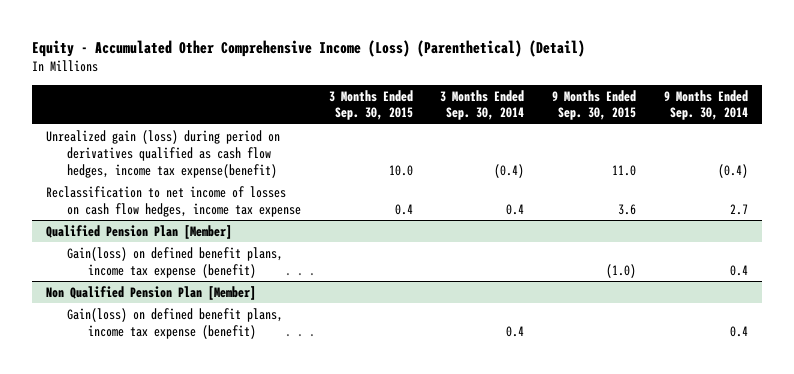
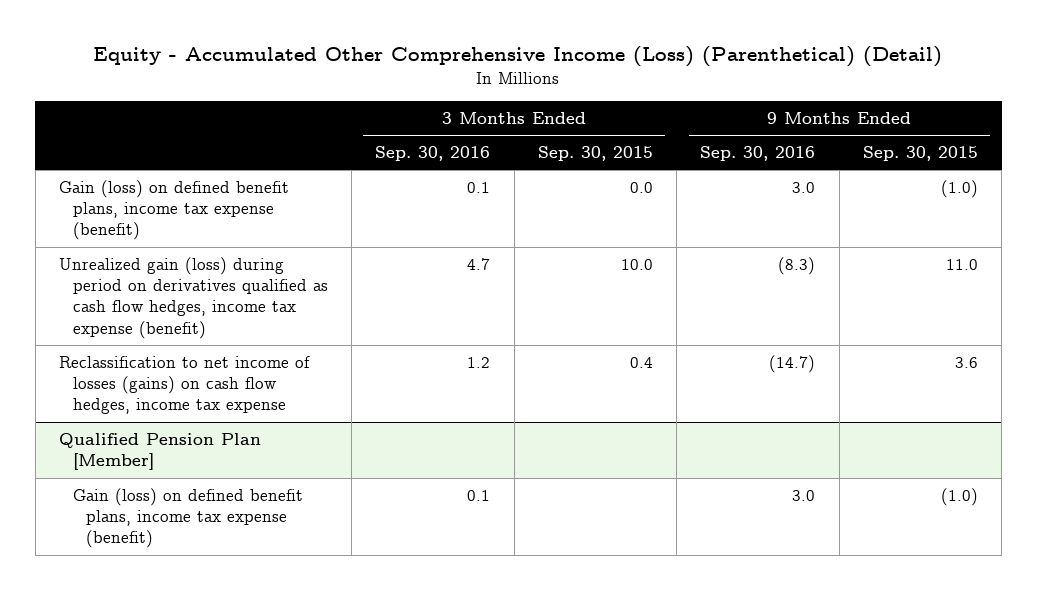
[440,89,525,121] 3 Months Ended Sep. 30, 2014 -> none
[664,89,749,121] 9 Months Ended Sep. 30, 2014 -> none
none -> [375,146,491,162] Sep. 30, 2016
none -> [700,146,816,162] Sep. 30, 2016
none -> [58,179,289,241] Gain (loss) on defined benefit plans, income tax expense (benefit)
[45,129,280,178] Unrealized gain (loss) during period on derivatives qualified as cash flow hedges, income tax expense(benefit) -> [58,256,328,339] Unrealized gain (loss) during period on derivatives qualified as cash flow hedges, income tax expense (benefit)
[45,185,301,217] Reclassification to net income of losses on cash flow hedges, income tax expense -> [58,355,310,415] Reclassification to net income of losses (gains) on cash flow hedges, income tax expense
[45,285,256,300] Non Qualified Pension Plan [Member] -> none
[66,307,283,339] Gain(loss) on defined benefit plans, income tax expense (benefit) -> none
[66,246,283,278] Gain(loss) on defined benefit plans, income tax expense (benefit) -> [72,487,303,549] Gain (loss) on defined benefit plans, income tax expense (benefit)

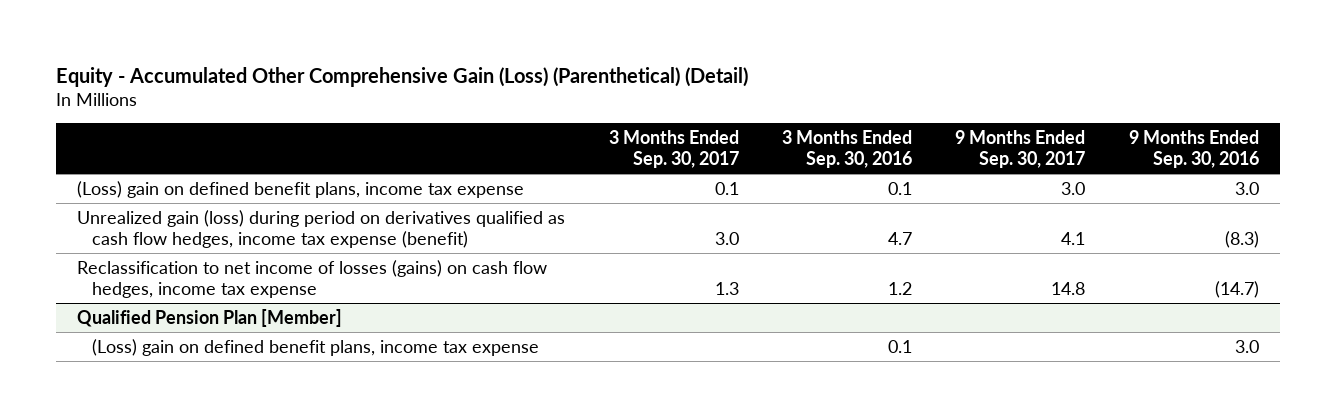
[93,46,943,68] Equity - Accumulated Other Comprehensive Income (Loss) (Parenthetical) (Detail) -> [55,66,748,87] Equity - Accumulated Other Comprehensive Gain (Loss) (Parenthetical) (Detail)
[537,146,653,162] Sep. 30, 2015 -> none
[863,146,979,162] Sep. 30, 2015 -> none
none -> [608,130,739,169] 3 Months Ended Sep. 30, 2017
none -> [955,130,1086,169] 9 Months Ended Sep. 30, 2017
[58,179,289,241] Gain (loss) on defined benefit plans, income tax expense (benefit) -> [77,180,525,198] (Loss) gain on defined benefit plans, income tax expense
[72,487,303,549] Gain (loss) on defined benefit plans, income tax expense (benefit) -> [92,338,540,356] (Loss) gain on defined benefit plans, income tax expense

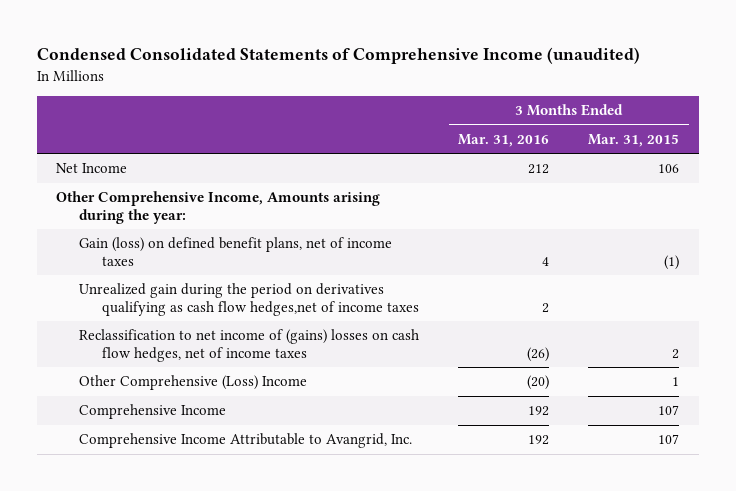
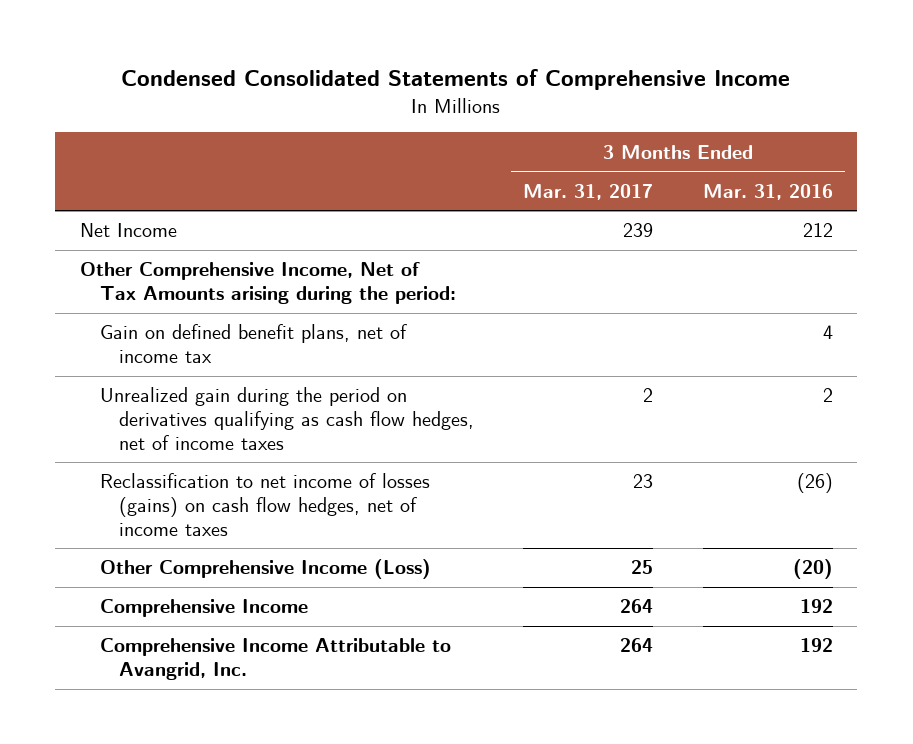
[36,47,640,65] Condensed Consolidated Statements of Comprehensive Income (unaudited) -> [121,68,791,90] Condensed Consolidated Statements of Comprehensive Income
[588,133,680,147] Mar. 31, 2015 -> none
none -> [523,183,654,200] Mar. 31, 2017
[56,191,381,224] Other Comprehensive Income, Amounts arising during the year: -> [79,262,456,304] Other Comprehensive Income, Net of Tax Amounts arising during the period:
[79,237,393,266] Gain (loss) on defined benefit plans, net of income taxes -> [99,324,407,363] Gain on defined benefit plans, net of income tax
[79,283,420,316] Unrealized gain during the period on derivatives qualifying as cash flow hedges,net of income taxes -> [99,387,475,450] Unrealized gain during the period on derivatives qualifying as cash flow hedges, net of income taxes
[79,329,420,362] Reclassification to net income of (gains) losses on cash flow hedges, net of income taxes -> [99,473,430,536] Reclassification to net income of losses (gains) on cash flow hedges, net of income taxes
[79,375,308,391] Other Comprehensive (Loss) Income -> [99,559,431,580] Other Comprehensive Income (Loss)

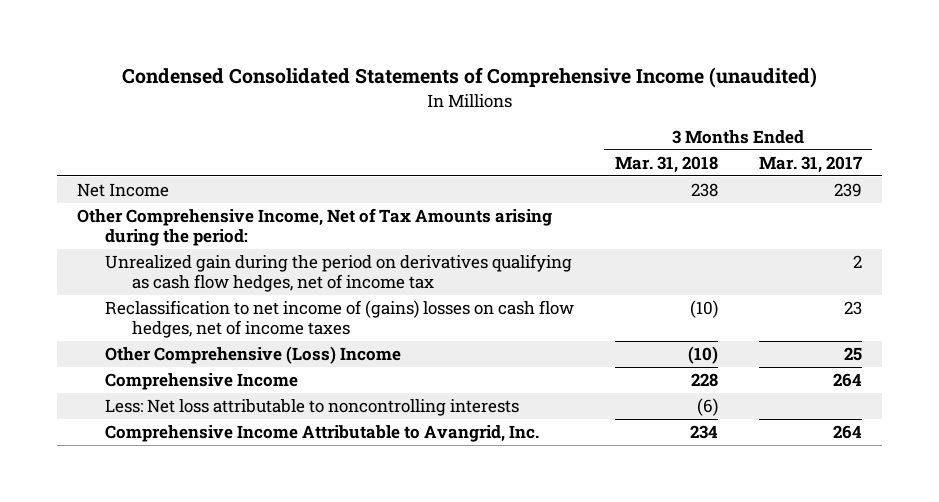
[121,68,791,90] Condensed Consolidated Statements of Comprehensive Income -> [121,67,817,89] Condensed Consolidated Statements of Comprehensive Income (unaudited)
[702,183,833,200] Mar. 31, 2016 -> none
none -> [614,155,718,173] Mar. 31, 2018
[99,324,407,363] Gain on defined benefit plans, net of income tax -> none
[99,387,475,450] Unrealized gain during the period on derivatives qualifying as cash flow hedges, net of income taxes -> [104,254,572,292] Unrealized gain during the period on derivatives qualifying as cash flow hedges, net of income tax
[99,473,430,536] Reclassification to net income of losses (gains) on cash flow hedges, net of income taxes -> [104,300,574,338] Reclassification to net income of (gains) losses on cash flow hedges, net of income taxes
[99,559,431,580] Other Comprehensive Income (Loss) -> [104,346,401,365] Other Comprehensive (Loss) Income
none -> [104,399,519,417] Less: Net loss attributable to noncontrolling interests

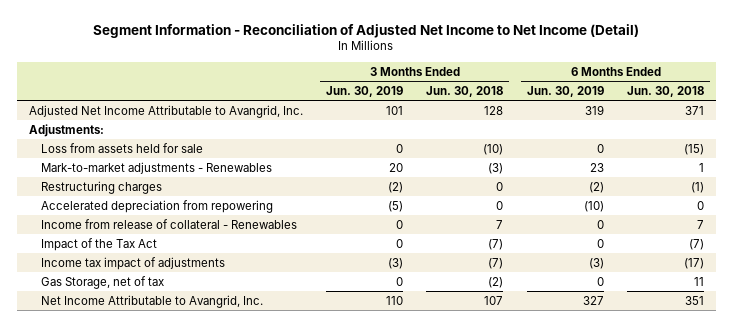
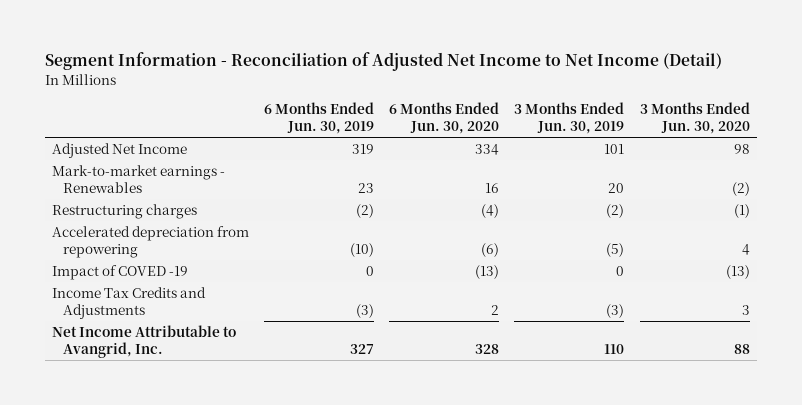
[426,85,504,97] Jun. 30, 2018 -> none
[627,85,705,97] Jun. 30, 2018 -> none
none -> [389,102,500,135] 6 Months Ended Jun. 30, 2020
none -> [639,102,750,135] 3 Months Ended Jun. 30, 2020
[28,123,104,137] Adjustments: -> none
[41,142,204,153] Loss from assets held for sale -> none
[28,104,303,118] Adjusted Net Income Attributable to Avangrid, Inc. -> [52,143,188,159] Adjusted Net Income
[41,161,273,174] Mark-to-market adjustments - Renewables -> [52,165,226,193] Mark-to-market earnings - Renewables
[41,218,298,229] Income from release of collateral - Renewables -> none
[41,237,158,251] Impact of the Tax Act -> none
[41,275,165,289] Gas Storage, net of tax -> none
none -> [52,265,189,281] Impact of COVED -19
[41,256,226,270] Income tax impact of adjustments -> [52,287,207,319] Income Tax Credits and Adjustments

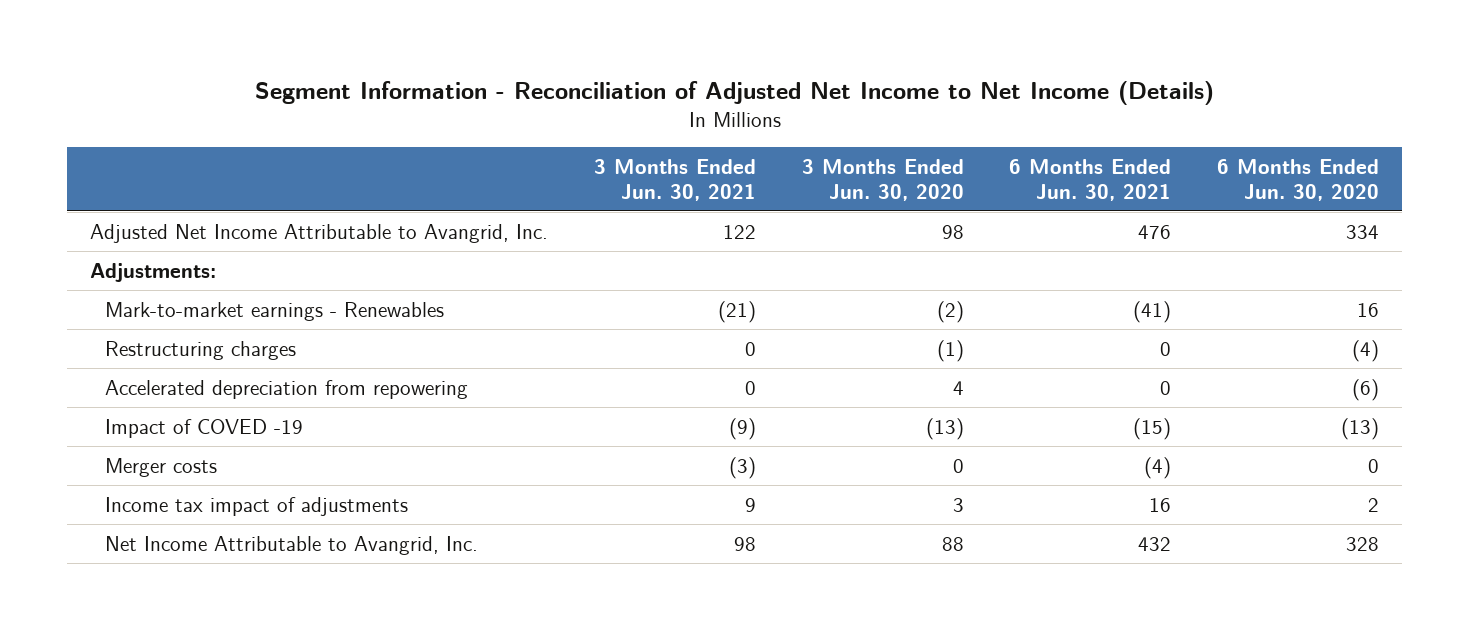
[44,52,722,72] Segment Information - Reconciliation of Adjusted Net Income to Net Income (Detail) -> [254,80,1214,105] Segment Information - Reconciliation of Adjusted Net Income to Net Income (Details)
[264,102,375,135] 6 Months Ended Jun. 30, 2019 -> none
[514,102,625,135] 3 Months Ended Jun. 30, 2019 -> none
none -> [593,158,756,201] 3 Months Ended Jun. 30, 2021
none -> [1009,158,1172,201] 6 Months Ended Jun. 30, 2021
[52,143,188,159] Adjusted Net Income -> [89,223,548,243] Adjusted Net Income Attributable to Avangrid, Inc.
none -> [89,262,216,282] Adjustments:
none -> [104,457,217,477] Merger costs
[52,287,207,319] Income Tax Credits and Adjustments -> [104,496,408,516] Income tax impact of adjustments

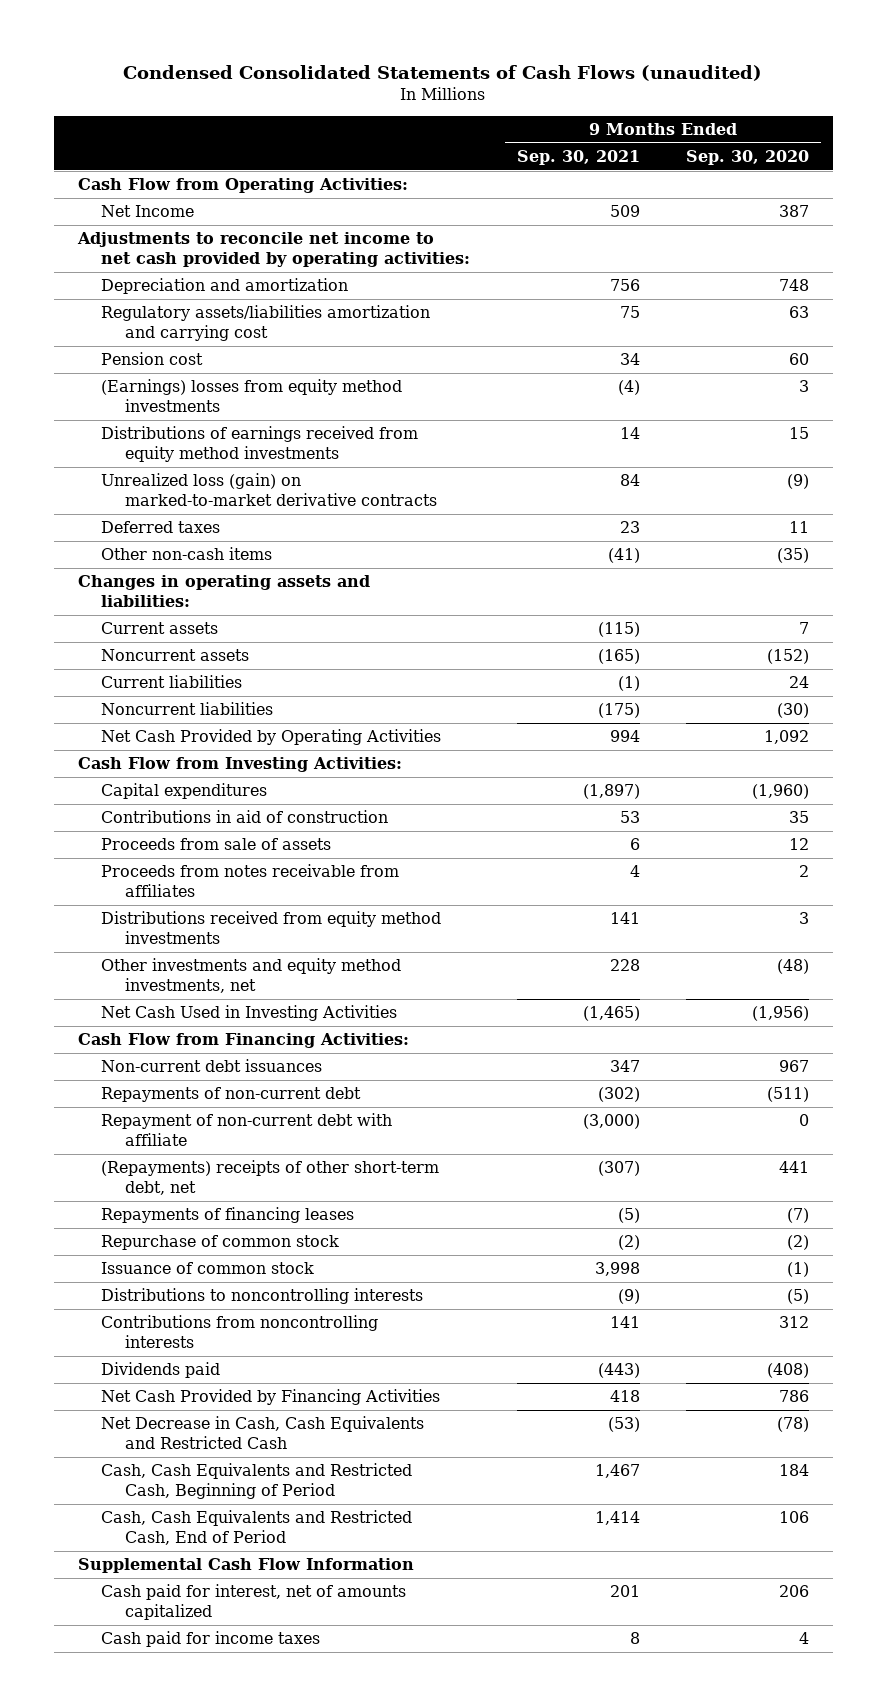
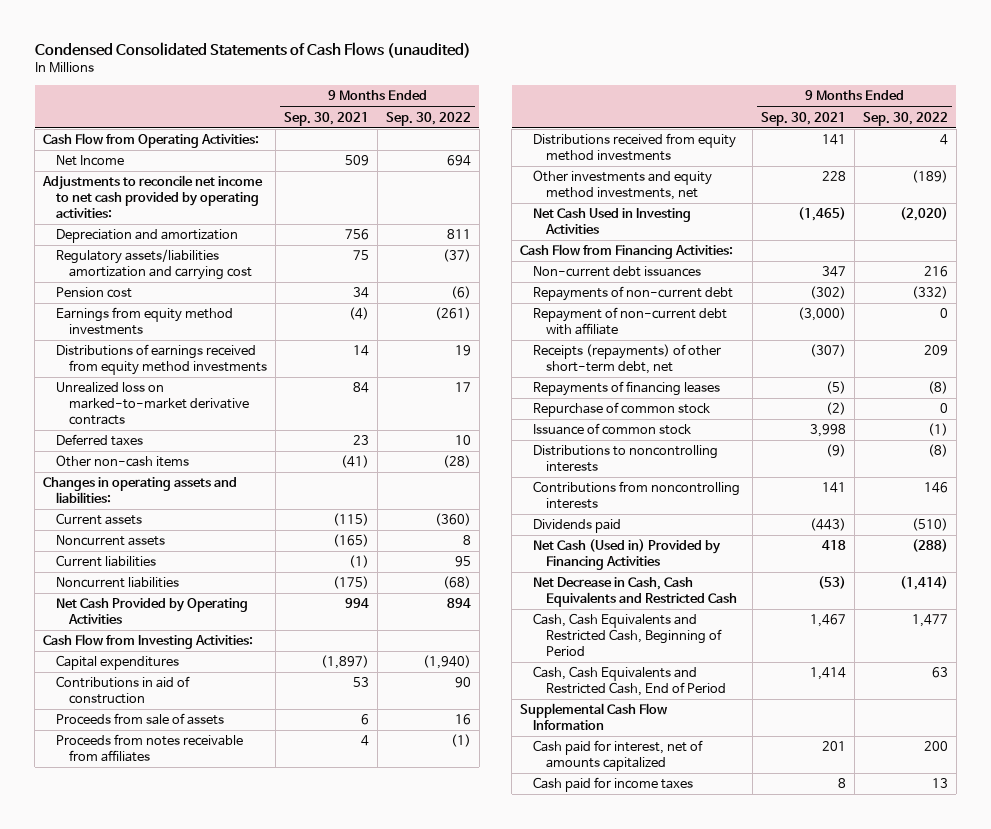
[686,150,810,166] Sep. 30, 2020 -> none
none -> [385,111,471,126] Sep. 30, 2022
[101,379,403,413] (Earnings) losses from equity method investments -> [56,307,234,336] Earnings from equity method investments
[101,473,437,507] Unrealized loss (gain) on marked-to-market derivative contracts -> [56,382,250,426] Unrealized loss on marked-to-market derivative contracts
[101,1160,440,1196] (Repayments) receipts of other short-term debt, net -> [533,344,722,375] Receipts (repayments) of other short-term debt, net
[101,1389,441,1406] Net Cash Provided by Financing Activities -> [533,539,722,571] Net Cash (Used in) Provided by Financing Activities

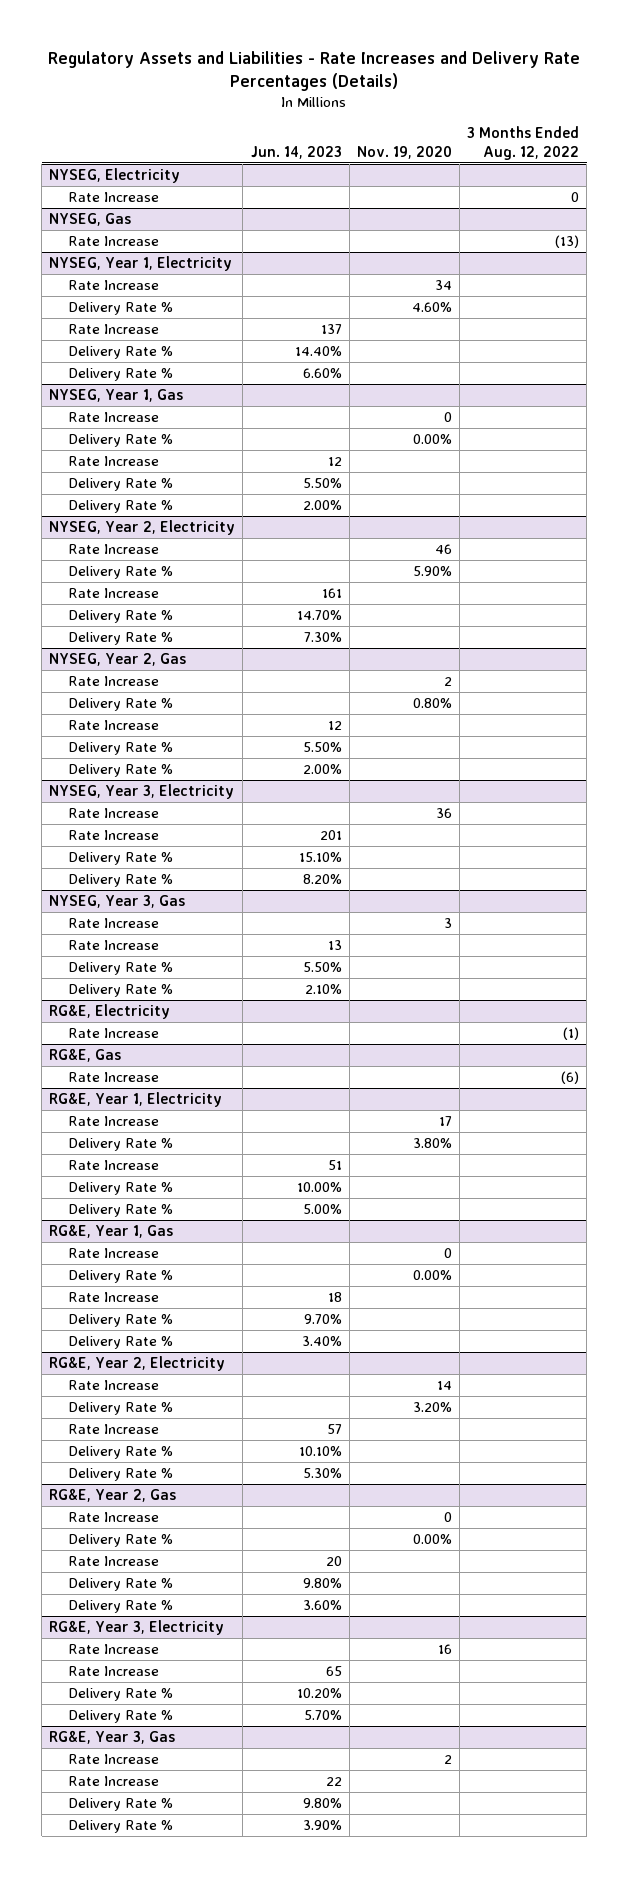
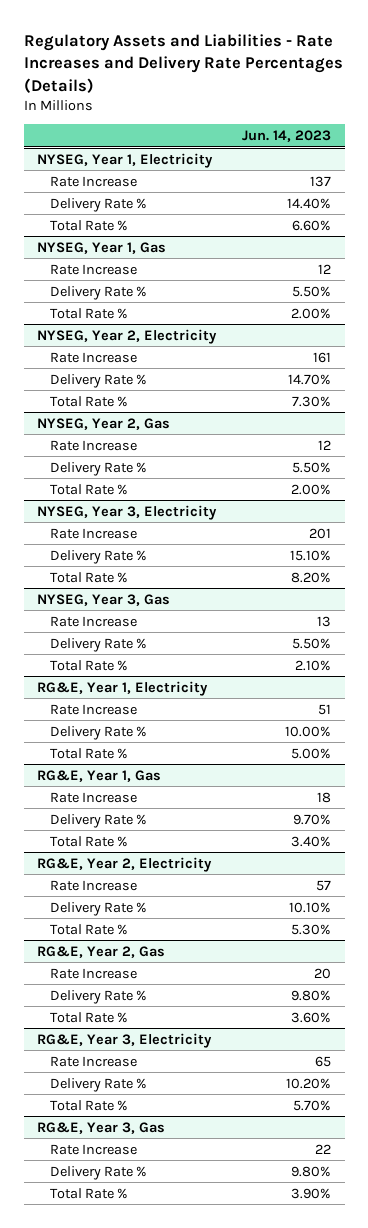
[356,145,452,159] Nov. 19, 2020 -> none
[467,126,580,160] 3 Months Ended Aug. 12, 2022 -> none
[49,168,181,184] NYSEG, Electricity -> none
[67,192,159,203] Rate Increase -> none
[49,213,132,227] NYSEG, Gas -> none
[67,236,159,247] Rate Increase -> none
[67,280,159,291] Rate Increase -> none
[67,302,173,316] Delivery Rate % -> none
[67,368,173,382] Delivery Rate % -> [49,219,128,231] Total Rate %
[67,412,159,423] Rate Increase -> none
[67,434,173,448] Delivery Rate % -> none
[67,500,173,514] Delivery Rate % -> [49,307,128,319] Total Rate %
[67,544,159,555] Rate Increase -> none
[67,566,173,580] Delivery Rate % -> none
[67,632,173,646] Delivery Rate % -> [49,395,128,407] Total Rate %
[67,676,159,687] Rate Increase -> none
[67,698,173,712] Delivery Rate % -> none
[67,764,173,778] Delivery Rate % -> [49,483,128,495] Total Rate %
[67,808,159,819] Rate Increase -> none
[67,874,173,888] Delivery Rate % -> [49,571,128,583] Total Rate %
[67,918,159,929] Rate Increase -> none
[49,1004,171,1020] RG&E, Electricity -> none
[67,1028,159,1039] Rate Increase -> none
[49,1048,122,1063] RG&E, Gas -> none
[67,1072,159,1083] Rate Increase -> none
[67,984,173,998] Delivery Rate % -> [49,659,128,671] Total Rate %
[67,1116,159,1127] Rate Increase -> none
[67,1138,173,1152] Delivery Rate % -> none
[67,1204,173,1218] Delivery Rate % -> [49,747,128,759] Total Rate %
[67,1248,159,1259] Rate Increase -> none
[67,1270,173,1284] Delivery Rate % -> none
[67,1336,173,1350] Delivery Rate % -> [49,835,128,847] Total Rate %
[67,1380,159,1391] Rate Increase -> none
[67,1402,173,1416] Delivery Rate % -> none
[67,1468,173,1482] Delivery Rate % -> [49,923,128,935] Total Rate %
[67,1512,159,1523] Rate Increase -> none
[67,1534,173,1548] Delivery Rate % -> none
[67,1600,173,1614] Delivery Rate % -> [49,1011,128,1023] Total Rate %
[67,1644,159,1655] Rate Increase -> none
[67,1710,173,1724] Delivery Rate % -> [49,1099,128,1111] Total Rate %
[67,1754,159,1765] Rate Increase -> none
[67,1820,173,1834] Delivery Rate % -> [49,1187,128,1199] Total Rate %

